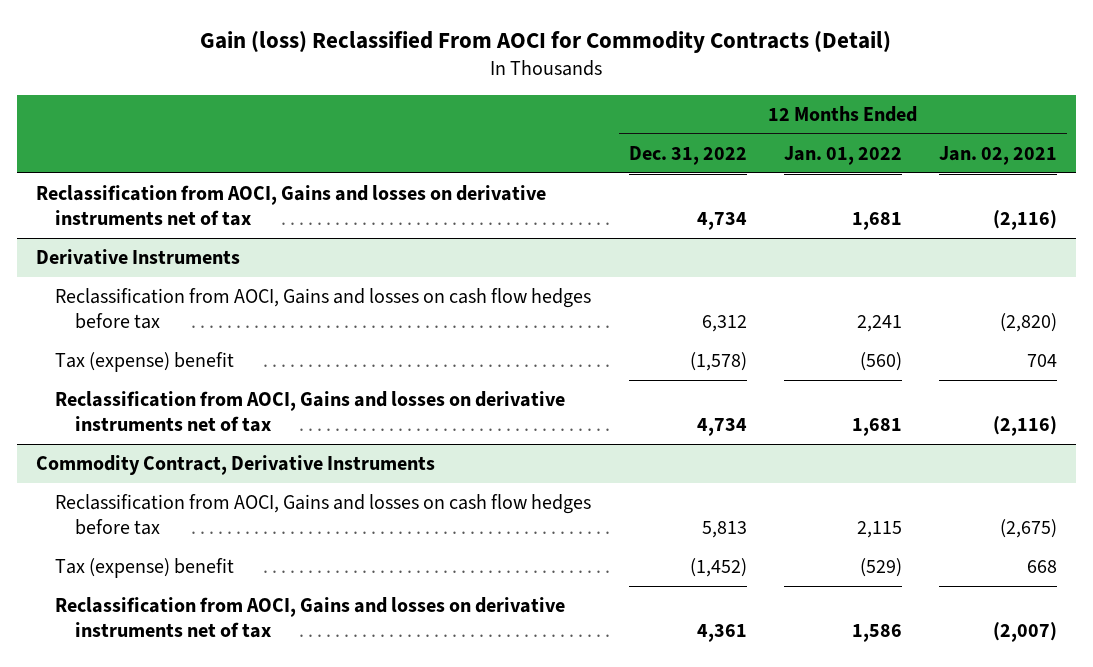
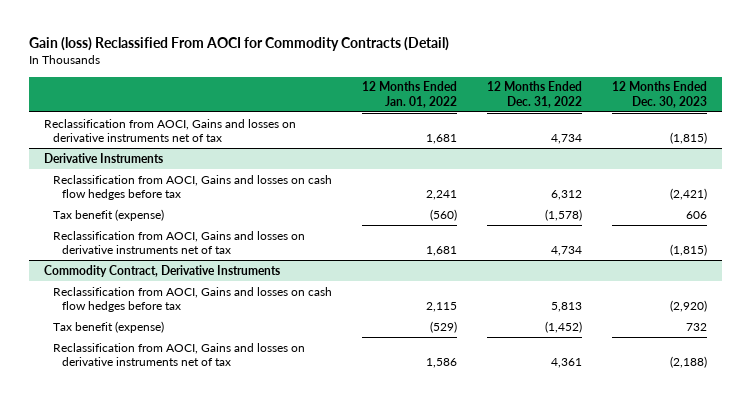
[939,145,1058,165] Jan. 02, 2021 -> none
none -> [612,81,708,108] 12 Months Ended Dec. 30, 2023
[55,351,235,372] Tax (expense) benefit -> [52,208,164,221] Tax benefit (expense)
[55,557,235,578] Tax (expense) benefit -> [52,320,164,333] Tax benefit (expense)

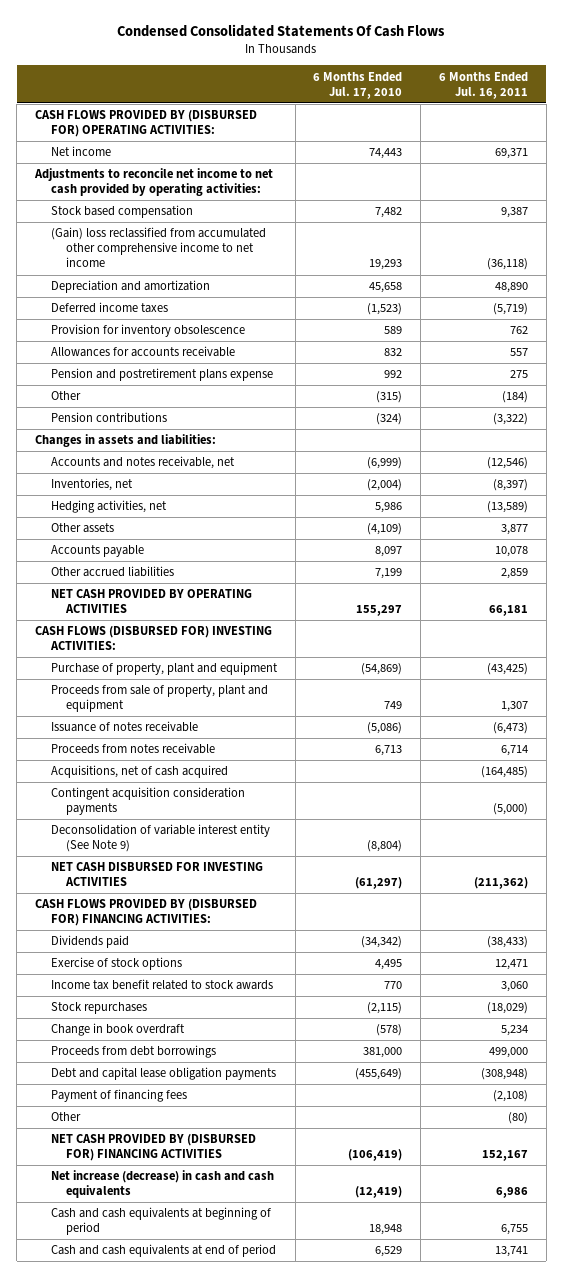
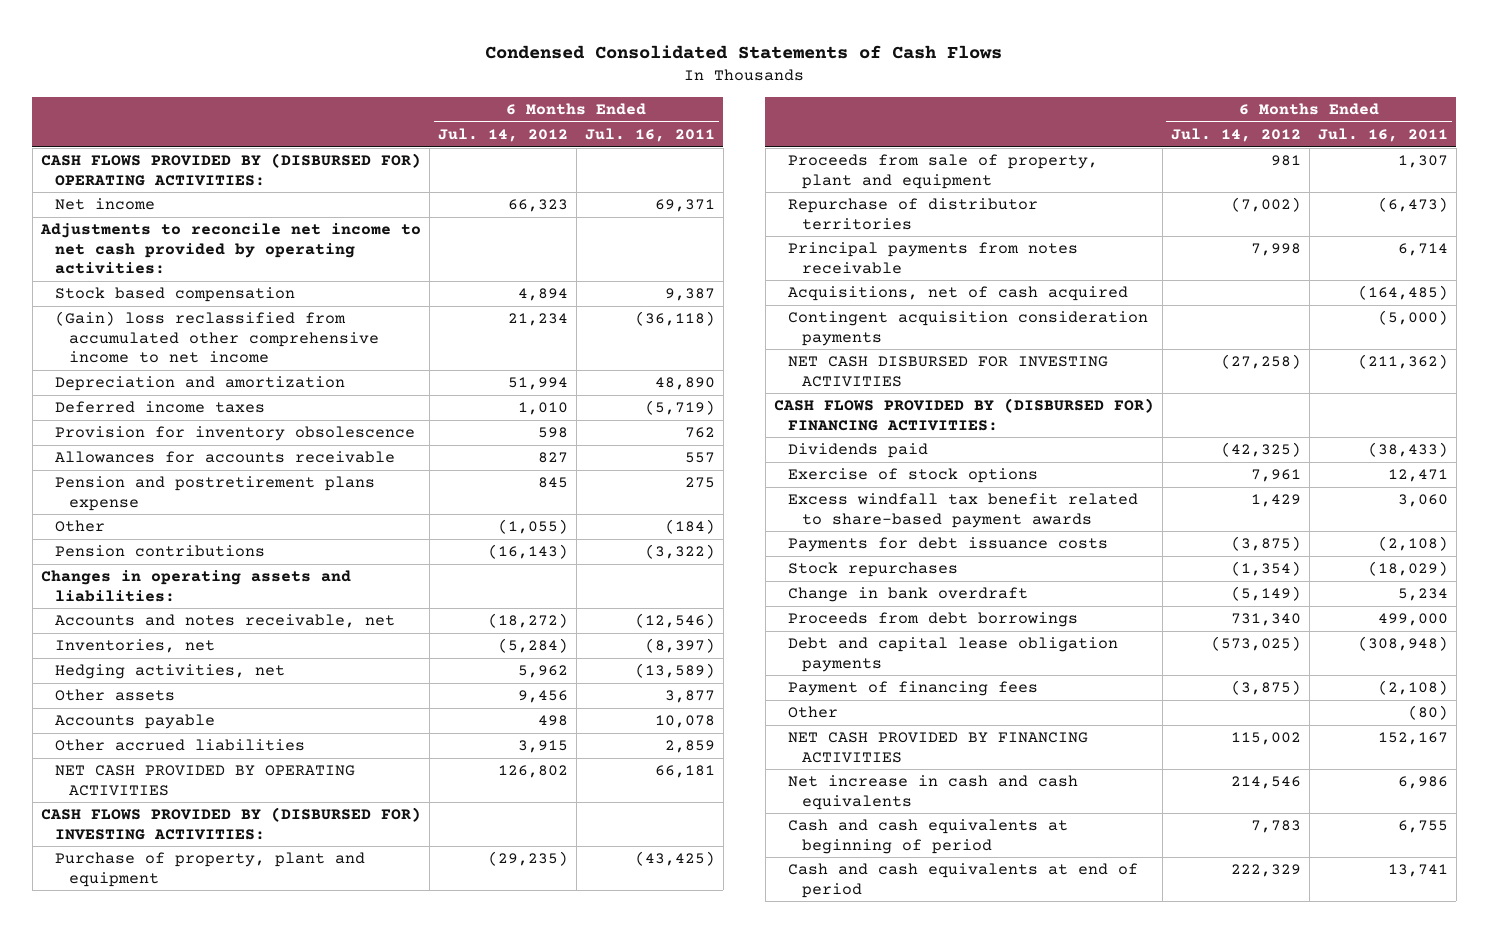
[117,23,446,37] Condensed Consolidated Statements Of Cash Flows -> [485,45,1003,60] Condensed Consolidated Statements of Cash Flows
[313,71,403,99] 6 Months Ended Jul. 17, 2010 -> none
none -> [437,128,568,143] Jul. 14, 2012
[34,434,216,448] Changes in assets and liabilities: -> [40,570,351,602] Changes in operating assets and liabilities:
[34,626,272,651] CASH FLOWS (DISBURSED FOR) INVESTING ACTIVITIES: -> [40,807,421,840] CASH FLOWS PROVIDED BY (DISBURSED FOR) INVESTING ACTIVITIES:
[50,721,198,733] Issuance of notes receivable -> [787,198,1038,230] Repurchase of distributor territories
[50,743,215,755] Proceeds from notes receivable -> [787,242,1078,274] Principal payments from notes receivable
[50,824,270,853] Deconsolidation of variable interest entity (See Note 9) -> none
[50,979,273,991] Income tax benefit related to stock awards -> [787,493,1138,528] Excess windfall tax benefit related to share-based payment awards
none -> [787,537,1108,553] Payments for debt issuance costs
[50,1023,185,1037] Change in book overdraft -> [787,587,1028,603] Change in bank overdraft
[50,1134,256,1162] NET CASH PROVIDED BY (DISBURSED FOR) FINANCING ACTIVITIES -> [787,732,1088,763] NET CASH PROVIDED BY FINANCING ACTIVITIES
[50,1170,274,1199] Net increase (decrease) in cash and cash equivalents -> [787,775,1078,810] Net increase in cash and cash equivalents

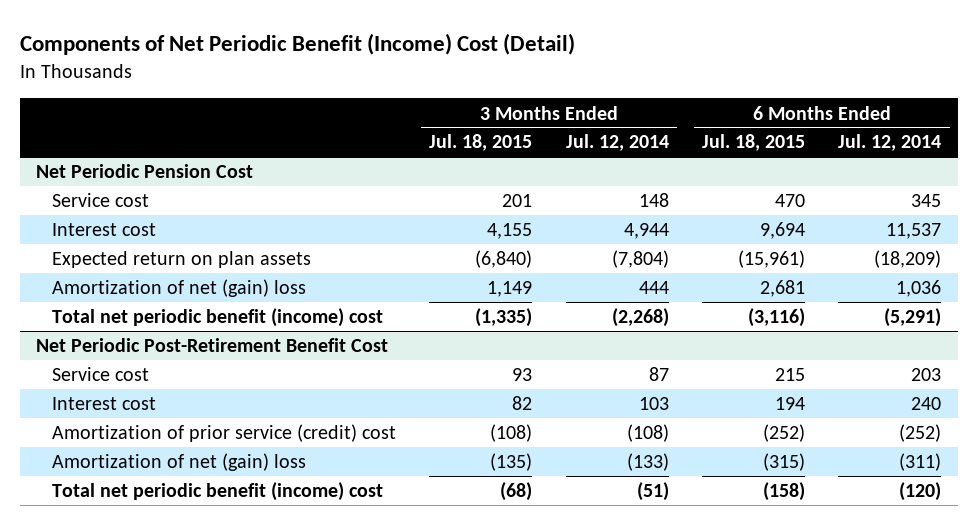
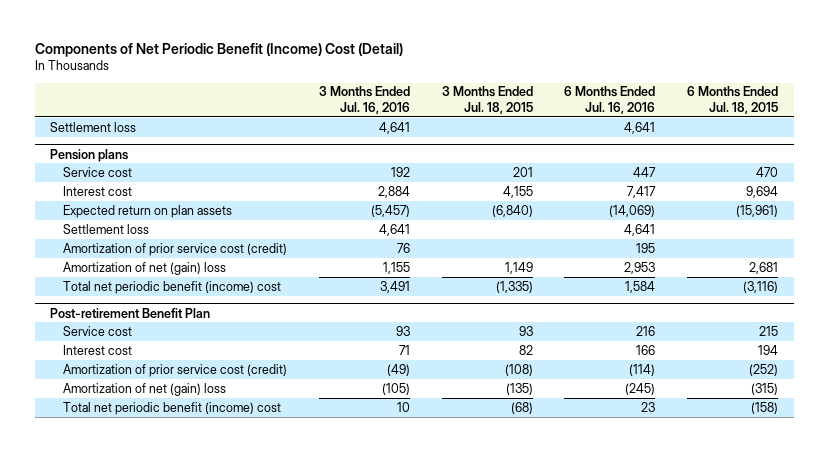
[565,134,669,152] Jul. 12, 2014 -> none
[838,134,942,152] Jul. 12, 2014 -> none
none -> [319,86,411,114] 3 Months Ended Jul. 16, 2016
none -> [564,86,656,114] 6 Months Ended Jul. 16, 2016
none -> [50,121,137,132] Settlement loss
[36,164,254,179] Net Periodic Pension Cost -> [50,148,129,162] Pension plans
none -> [63,223,150,234] Settlement loss
none -> [63,242,288,256] Amortization of prior service cost (credit)
[36,338,389,353] Net Periodic Post-Retirement Benefit Cost -> [50,307,211,319] Post-retirement Benefit Plan
[52,424,397,443] Amortization of prior service (credit) cost -> [63,363,288,377] Amortization of prior service cost (credit)

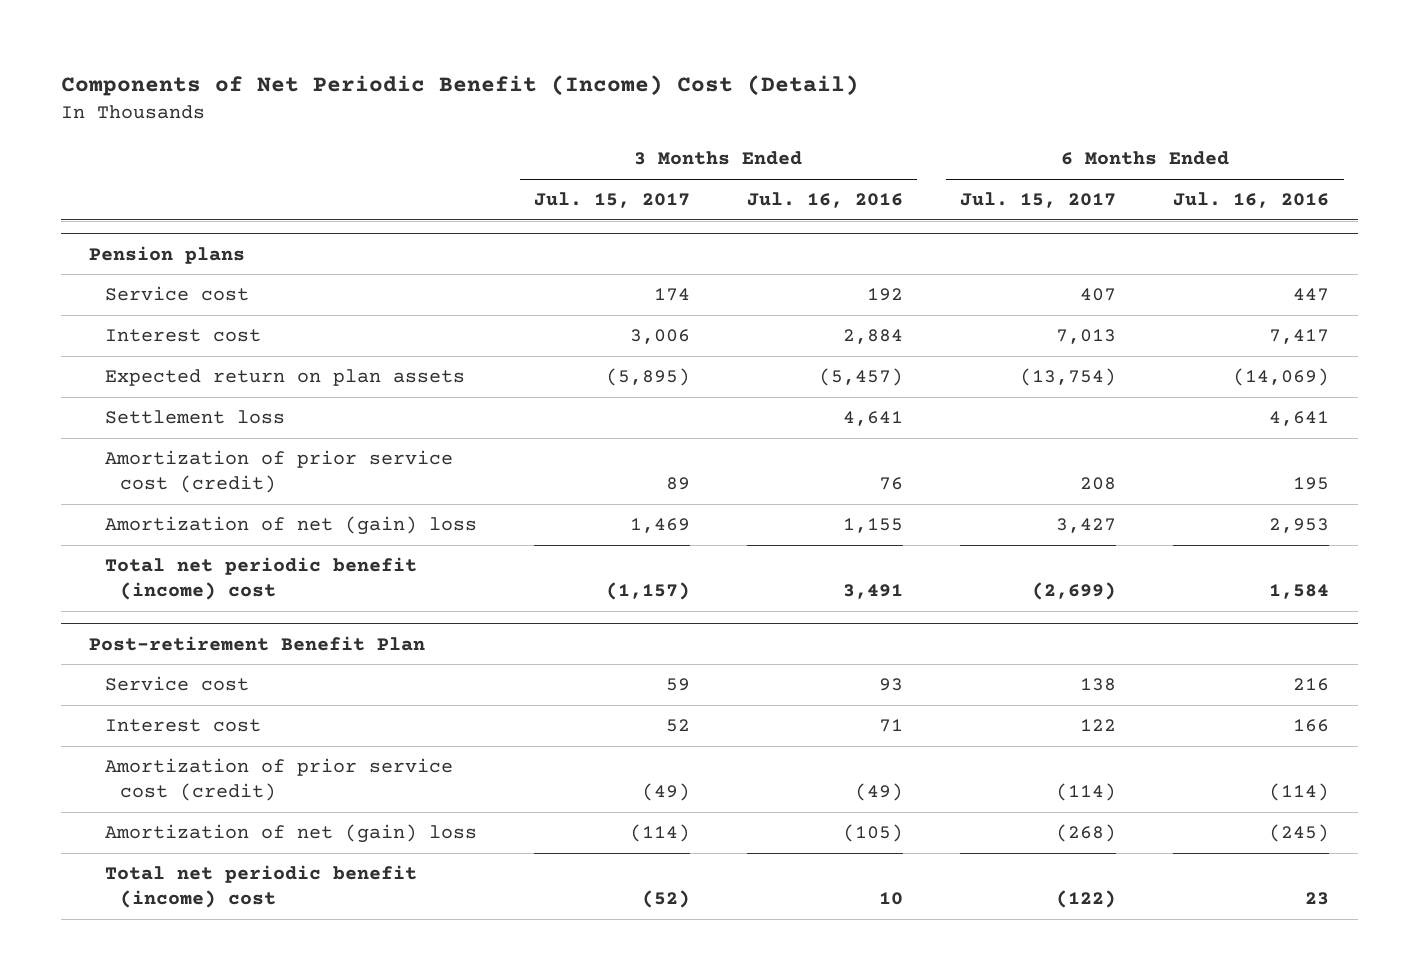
[441,86,533,114] 3 Months Ended Jul. 18, 2015 -> none
[687,86,779,114] 6 Months Ended Jul. 18, 2015 -> none
none -> [533,192,690,209] Jul. 15, 2017
none -> [960,192,1117,209] Jul. 15, 2017
[50,121,137,132] Settlement loss -> none

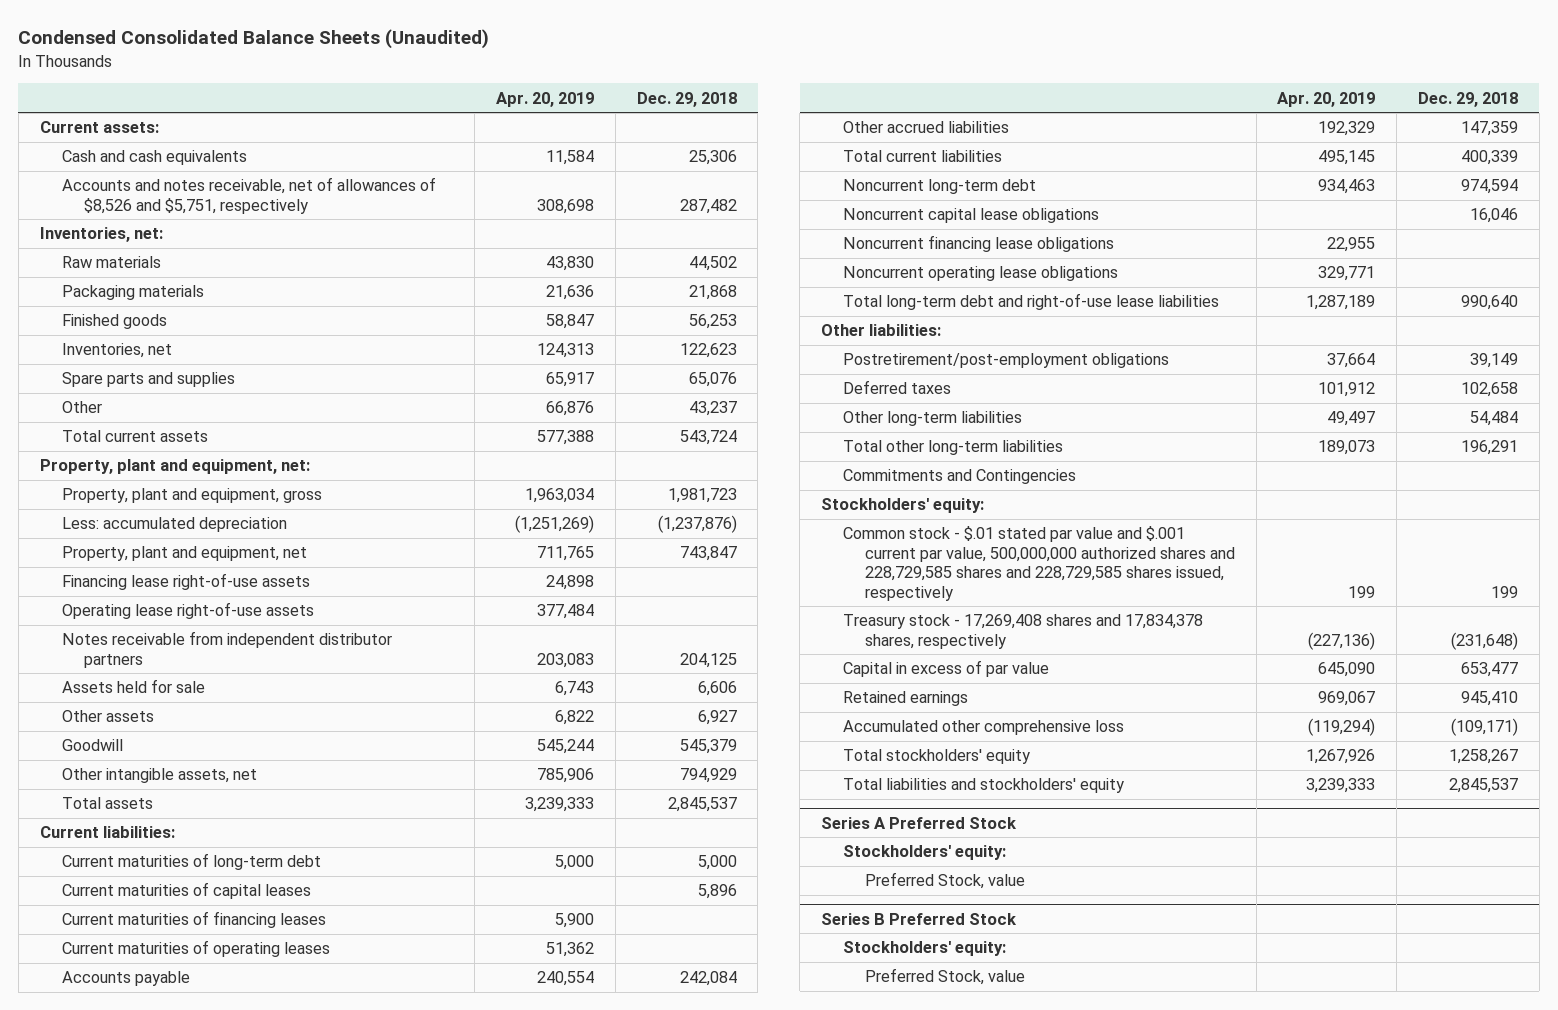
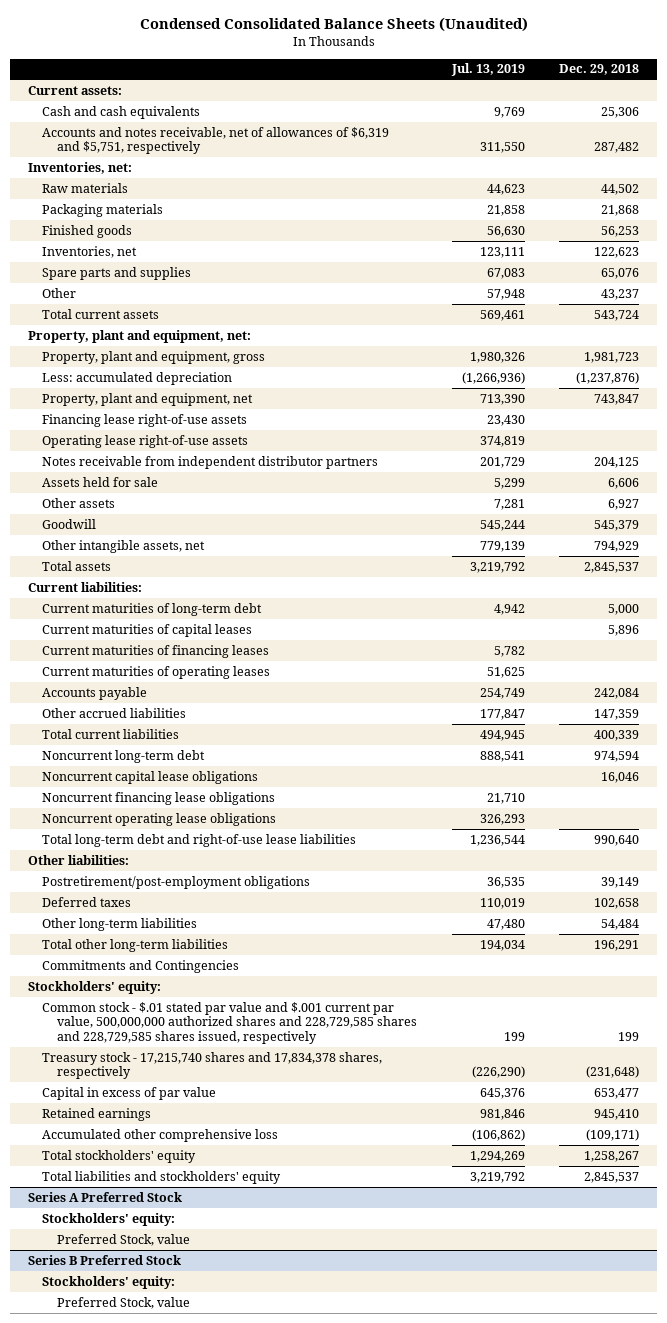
[496,91,595,107] Apr. 20, 2019 -> none
none -> [450,63,525,77] Jul. 13, 2019
[61,177,436,214] Accounts and notes receivable, net of allowances of $8,526 and $5,751, respectively -> [42,126,390,155] Accounts and notes receivable, net of allowances of $6,319 and $5,751, respectively
[842,614,1203,649] Treasury stock - 17,269,408 shares and 17,834,378 shares, respectively -> [42,1051,383,1080] Treasury stock - 17,215,740 shares and 17,834,378 shares, respectively

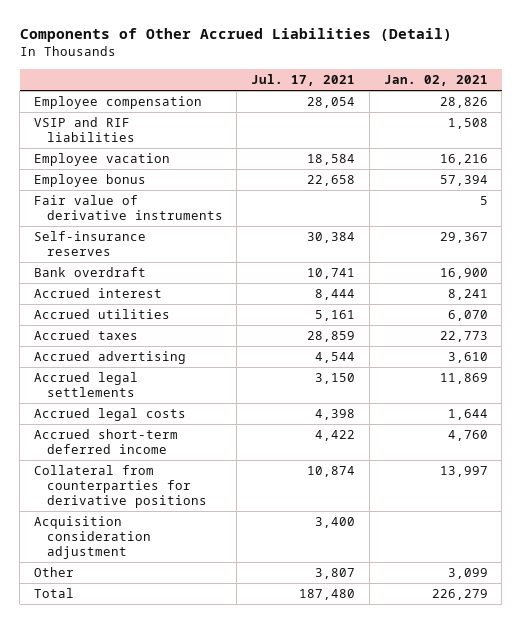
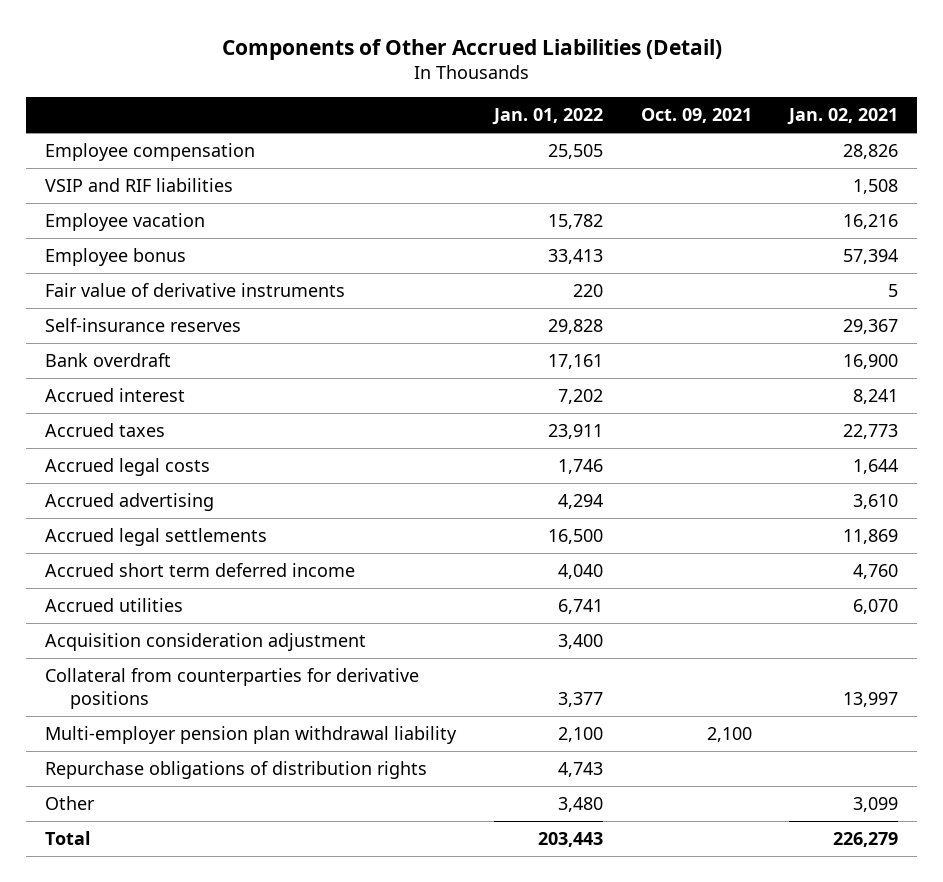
[251,74,356,87] Jul. 17, 2021 -> none
none -> [491,108,603,126] Jan. 01, 2022
none -> [640,108,752,124] Oct. 09, 2021
[34,408,187,422] Accrued legal costs -> [45,457,211,476] Accrued legal costs
[34,429,179,455] Accrued short-term deferred income -> [45,562,356,577] Accrued short term deferred income
[34,309,171,320] Accrued utilities -> [45,597,184,612] Accrued utilities
[34,465,207,509] Collateral from counterparties for derivative positions -> [45,667,420,709] Collateral from counterparties for derivative positions
none -> [45,725,458,744] Multi-employer pension plan withdrawal liability
none -> [45,760,428,779] Repurchase obligations of distribution rights

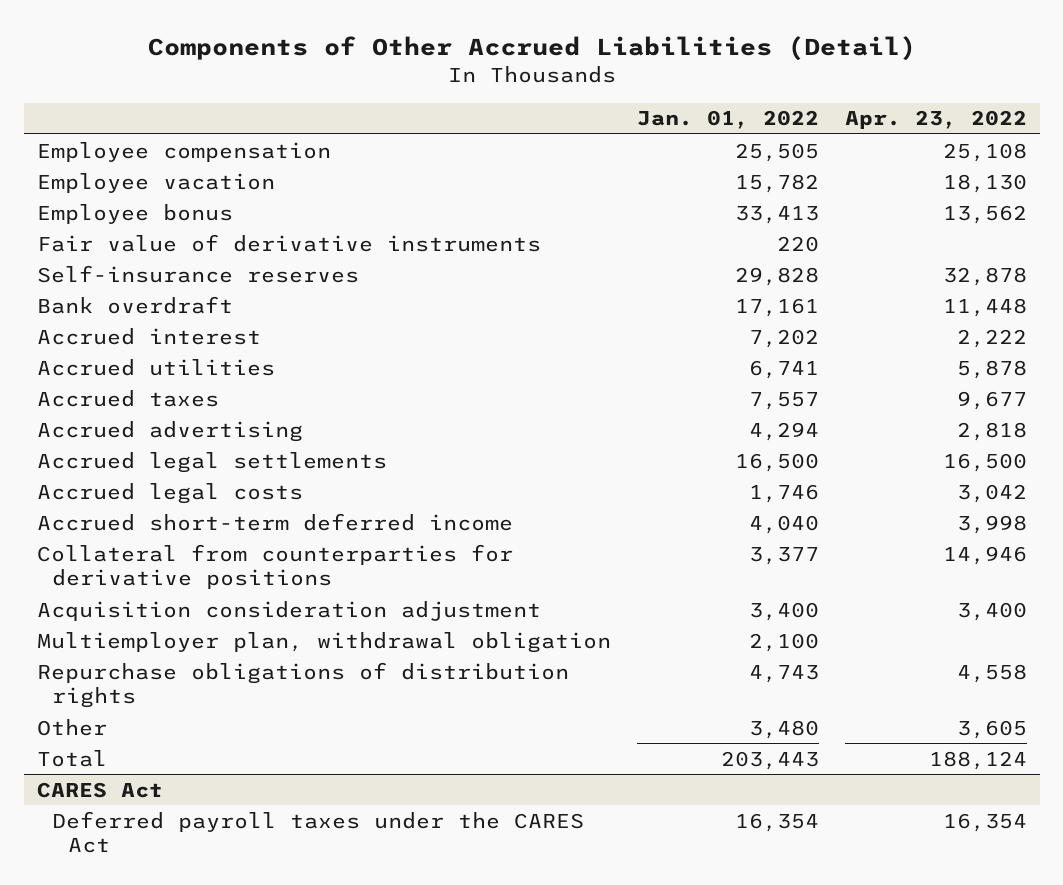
[640,108,752,124] Oct. 09, 2021 -> none
[787,108,899,126] Jan. 02, 2021 -> none
none -> [844,110,1027,130] Apr. 23, 2022
[45,177,234,192] VSIP and RIF liabilities -> none
[45,597,184,612] Accrued utilities -> [36,358,275,376] Accrued utilities
[547,423,603,439] 23,911 -> [748,391,819,410] 7,557
[45,457,211,476] Accrued legal costs -> [36,482,303,504] Accrued legal costs
[45,562,356,577] Accrued short term deferred income -> [36,512,513,531] Accrued short-term deferred income
[45,632,367,651] Acquisition consideration adjustment -> [36,600,541,621] Acquisition consideration adjustment
[45,725,458,744] Multi-employer pension plan withdrawal liability -> [36,631,611,653] Multiemployer plan, withdrawal obligation
none -> [36,781,163,798] CARES Act
none -> [52,810,585,854] Deferred payroll taxes under the CARES Act

